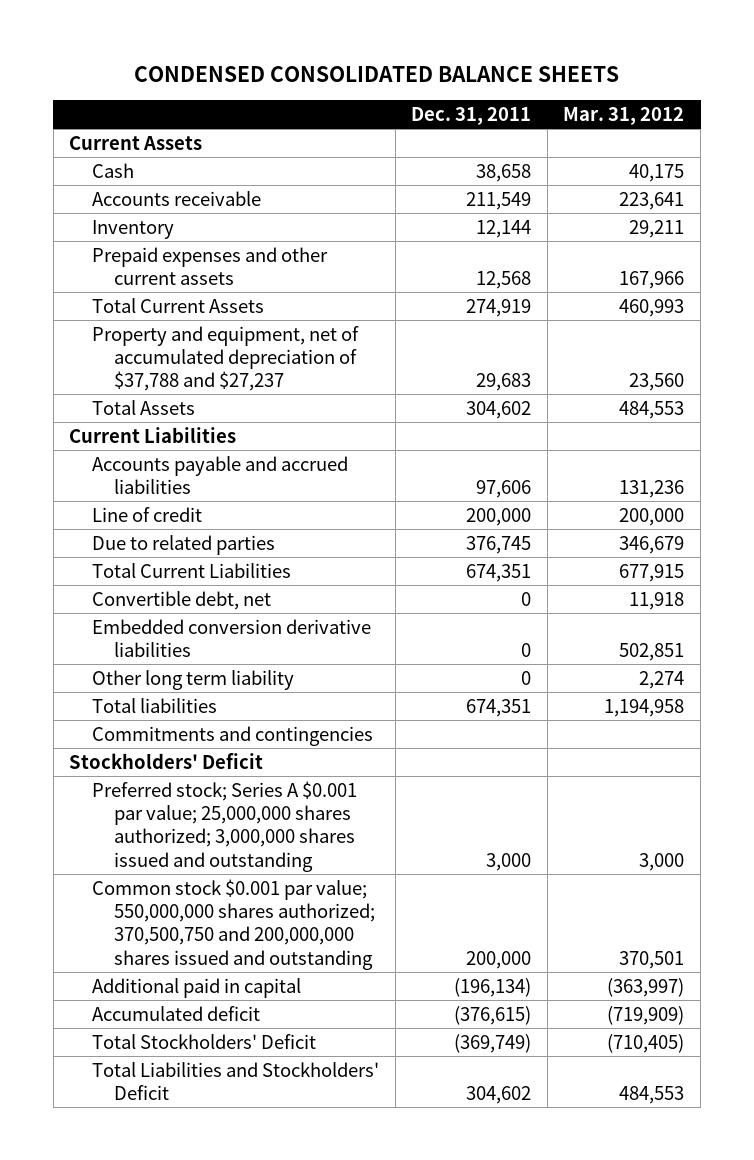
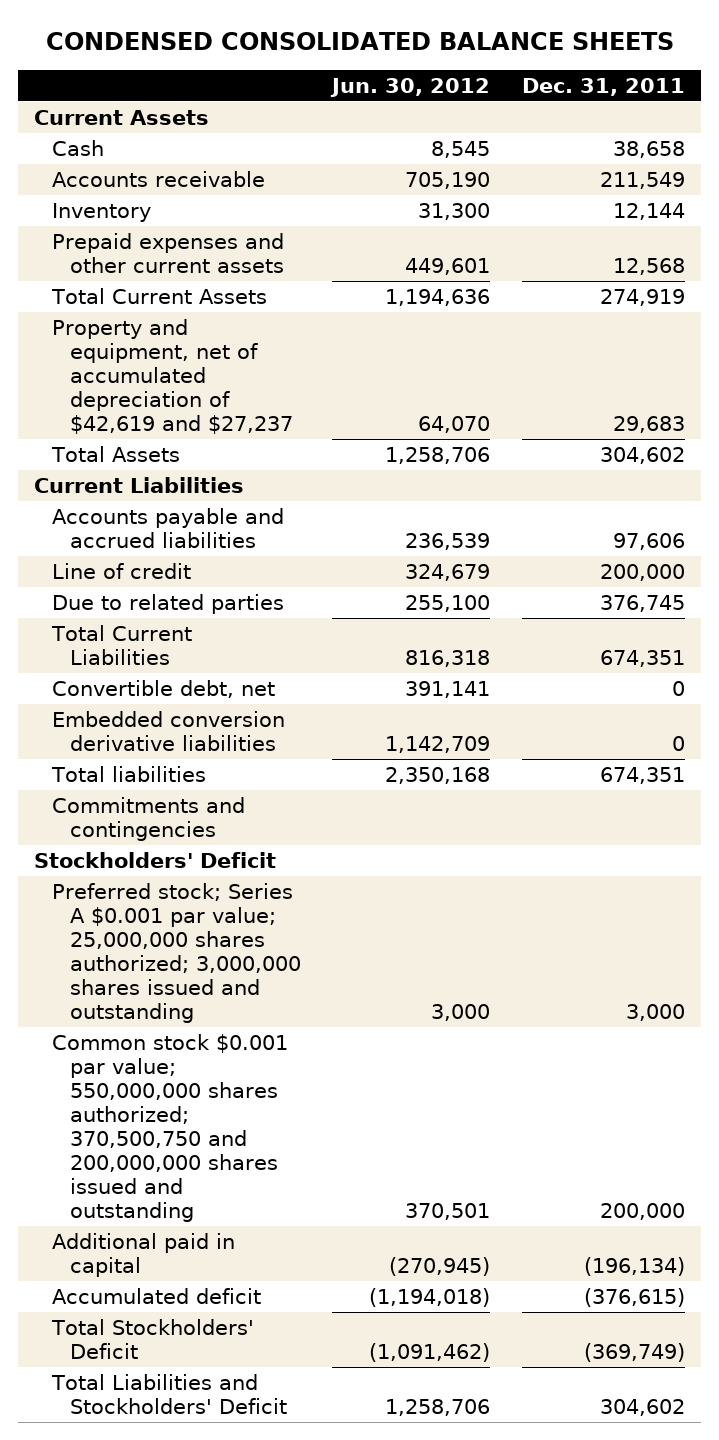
[563,107,685,126] Mar. 31, 2012 -> none
none -> [330,77,491,97] Jun. 30, 2012
[91,325,359,392] Property and equipment, net of accumulated depreciation of $37,788 and $27,237 -> [51,318,293,435] Property and equipment, net of accumulated depreciation of $42,619 and $27,237
[91,669,294,690] Other long term liability -> none

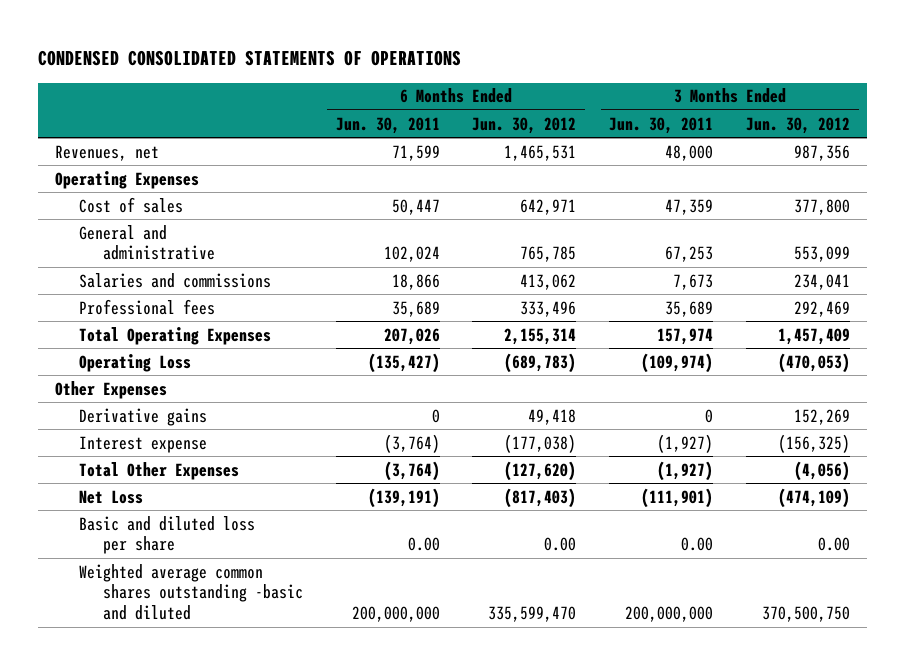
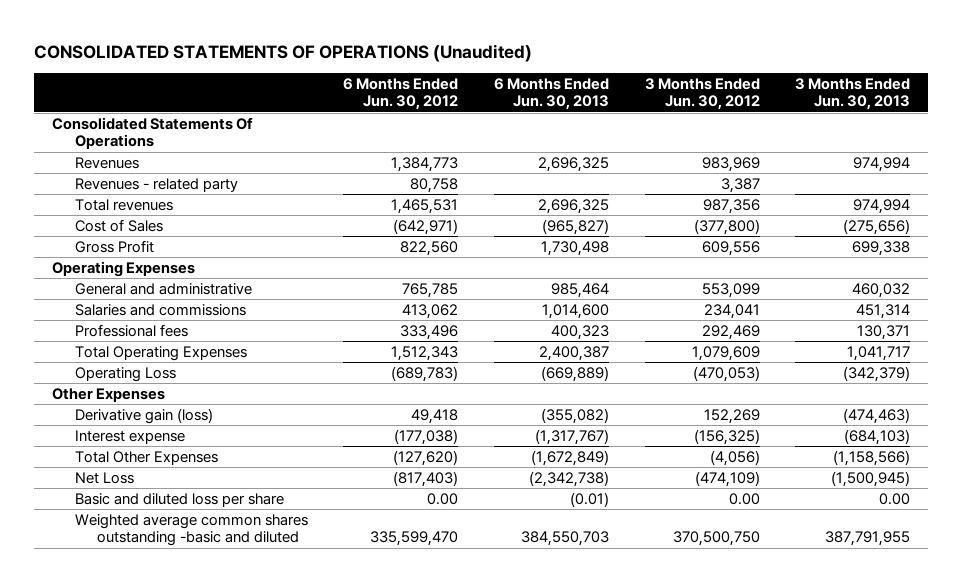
[38,50,462,67] CONDENSED CONSOLIDATED STATEMENTS OF OPERATIONS -> [34,43,533,62] CONSOLIDATED STATEMENTS OF OPERATIONS (Unaudited)
[335,116,440,134] Jun. 30, 2011 -> none
[609,116,714,134] Jun. 30, 2011 -> none
none -> [493,77,609,111] 6 Months Ended Jun. 30, 2013
none -> [795,77,911,111] 3 Months Ended Jun. 30, 2013
none -> [52,117,254,150] Consolidated Statements Of Operations
none -> [74,157,139,170] Revenues
none -> [74,178,238,193] Revenues - related party
[54,144,159,161] Revenues, net -> [74,199,173,212] Total revenues
none -> [74,219,163,233] Cost of Sales
none -> [74,240,154,254] Gross Profit
[78,196,183,213] Cost of sales -> none
[504,327,577,345] 2,155,314 -> [391,346,459,362] 1,512,343
[778,327,851,345] 1,457,409 -> [691,346,760,362] 1,079,609
[78,407,207,426] Derivative gains -> [74,408,213,425] Derivative gain (loss)

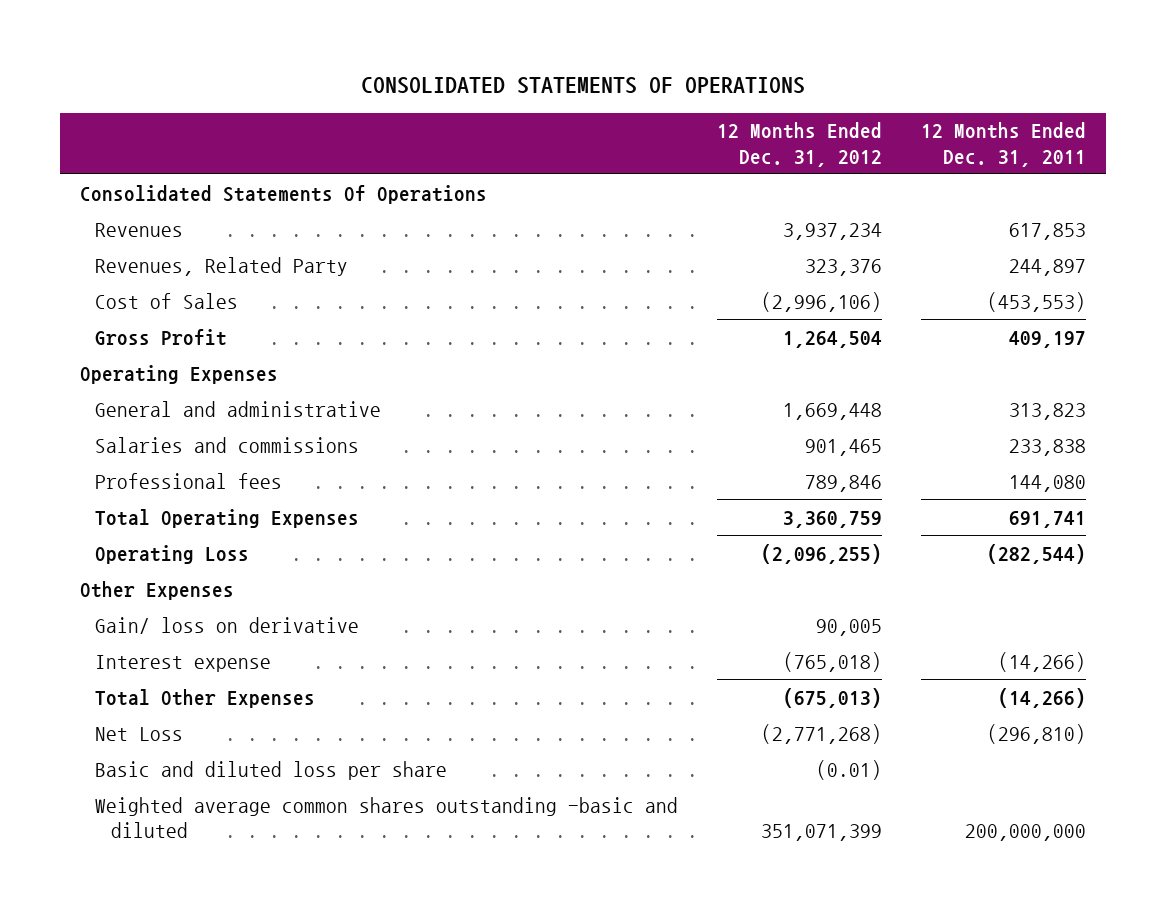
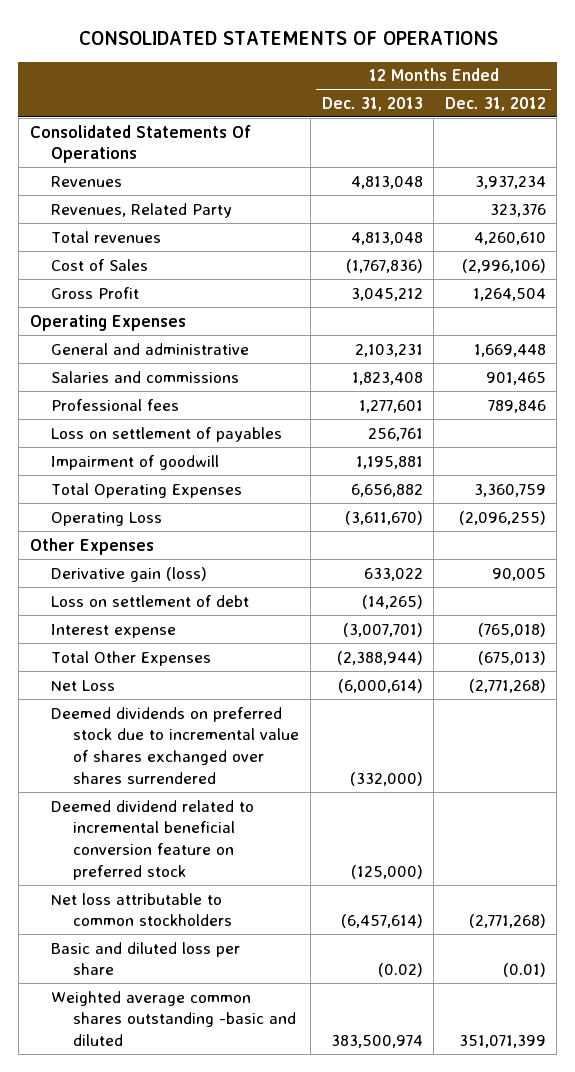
[921,122,1087,167] 12 Months Ended Dec. 31, 2011 -> none
none -> [321,96,423,111] Dec. 31, 2013
none -> [51,230,162,243] Total revenues
none -> [51,426,283,442] Loss on settlement of payables
none -> [51,454,220,470] Impairment of goodwill
[95,616,360,634] Gain/ loss on derivative -> [51,566,208,582] Derivative gain (loss)
none -> [51,594,250,607] Loss on settlement of debt
none -> [51,706,300,784] Deemed dividends on preferred stock due to incremental value of shares exchanged over shares surrendered
none -> [51,799,255,880] Deemed dividend related to incremental beneficial conversion feature on preferred stock
none -> [51,892,233,927] Net loss attributable to common stockholders

